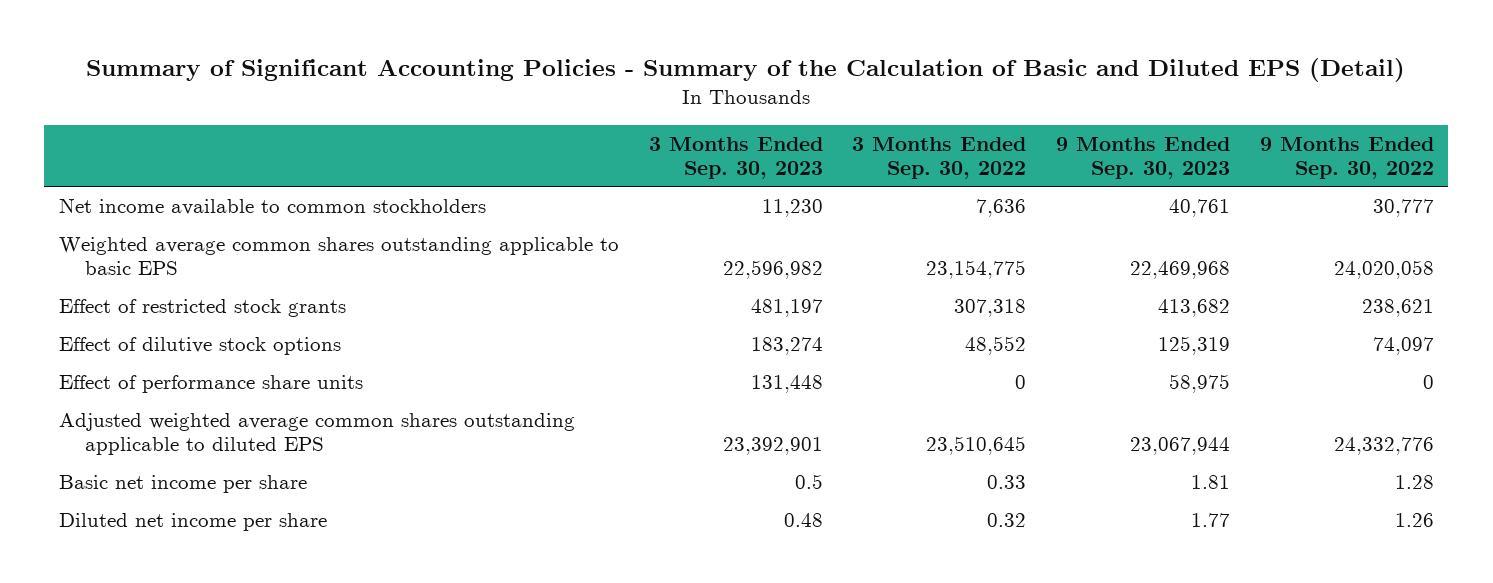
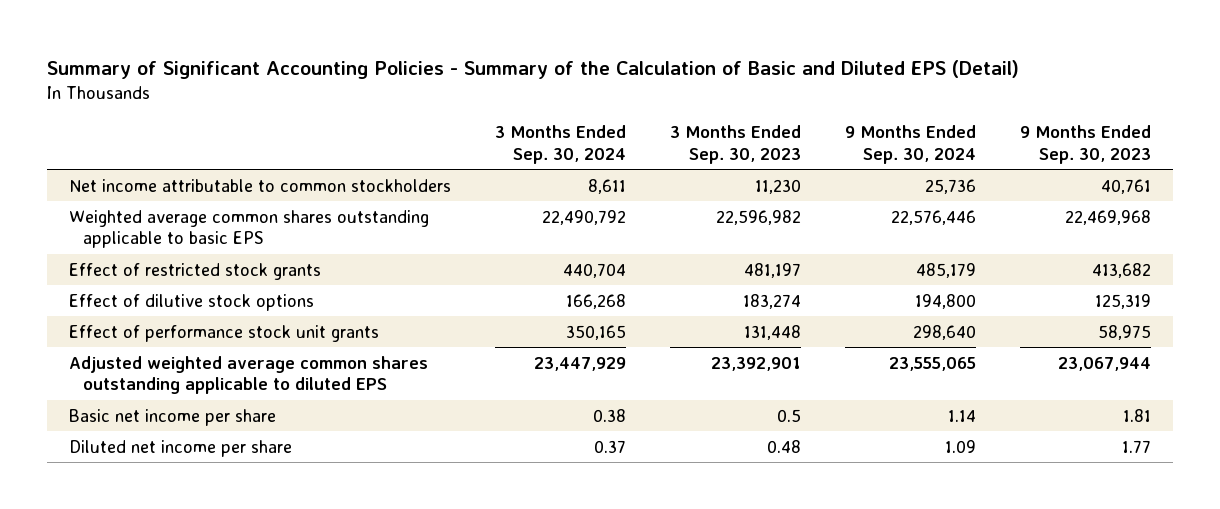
[852,136,1027,179] 3 Months Ended Sep. 30, 2022 -> none
[1259,136,1434,179] 9 Months Ended Sep. 30, 2022 -> none
none -> [495,125,627,164] 3 Months Ended Sep. 30, 2024
none -> [845,125,977,164] 9 Months Ended Sep. 30, 2024
[59,198,487,216] Net income available to common stockholders -> [69,178,452,192] Net income attributable to common stockholders
[59,375,364,394] Effect of performance share units -> [69,324,380,342] Effect of performance stock unit grants

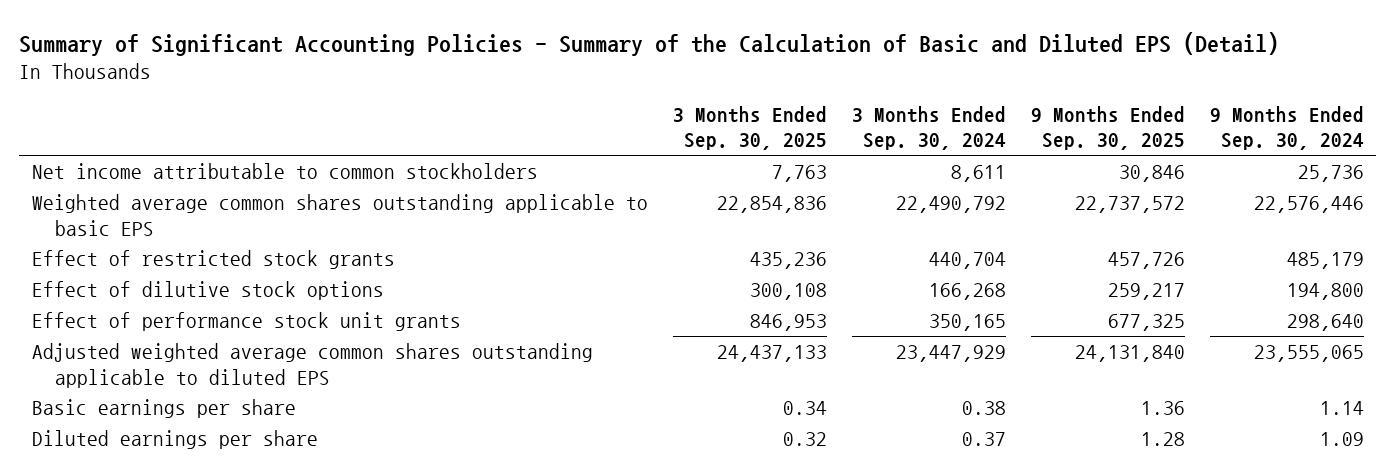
[670,125,802,164] 3 Months Ended Sep. 30, 2023 -> none
[1020,125,1152,164] 9 Months Ended Sep. 30, 2023 -> none
none -> [672,105,827,151] 3 Months Ended Sep. 30, 2025
none -> [1030,105,1185,151] 9 Months Ended Sep. 30, 2025
[69,408,277,426] Basic net income per share -> [31,398,296,418] Basic earnings per share
[69,439,293,457] Diluted net income per share -> [31,429,318,449] Diluted earnings per share

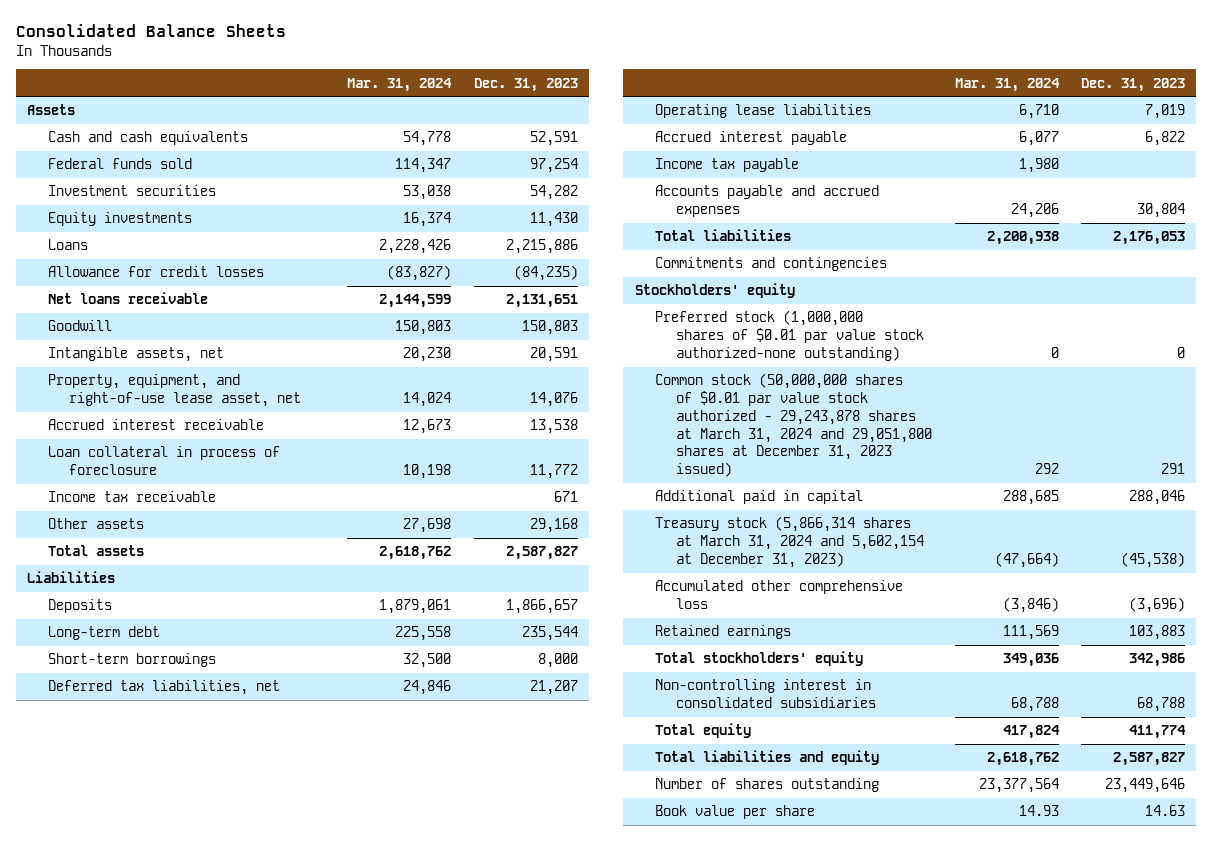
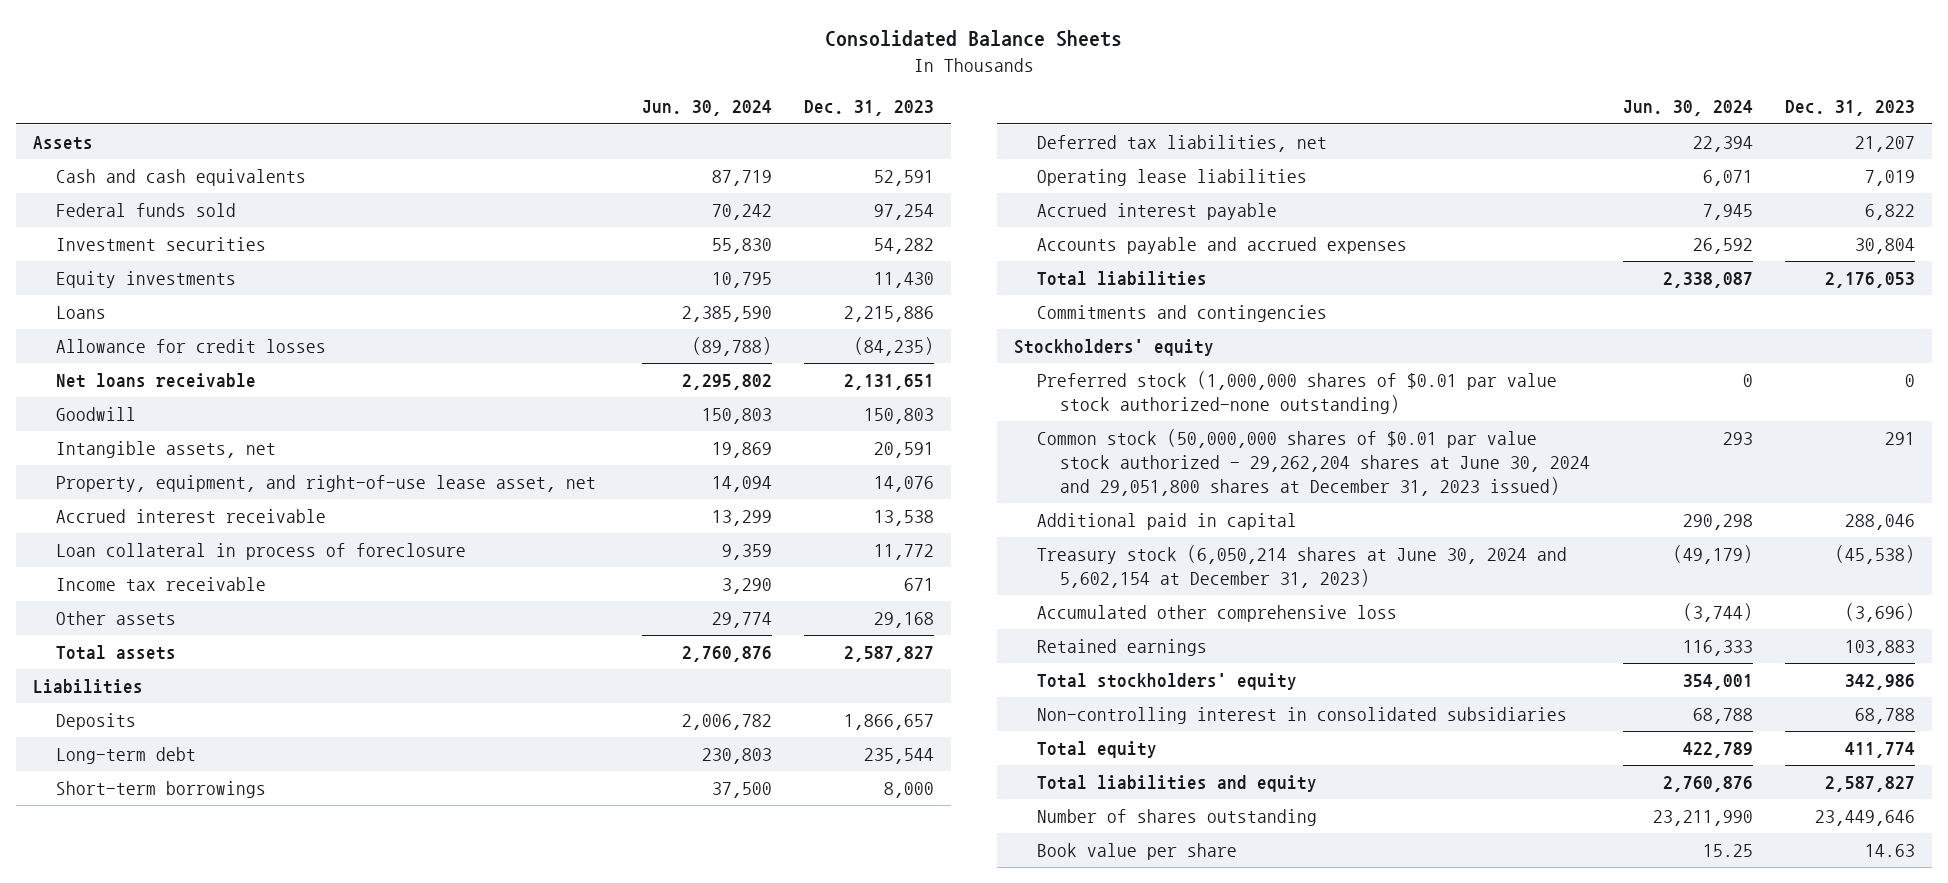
[347,77,453,92] Mar. 31, 2024 -> none
none -> [641,100,772,117] Jun. 30, 2024
[655,158,800,173] Income tax payable -> none
[655,373,932,478] Common stock (50,000,000 shares of $0.01 par value stock authorized - 29,243,878 shares at March 31, 2024 and 29,051,800 shares at December 31, 2023 issued) -> [1036,429,1590,496] Common stock (50,000,000 shares of $0.01 par value stock authorized - 29,262,204 shares at June 30, 2024 and 29,051,800 shares at December 31, 2023 issued)
[655,516,924,568] Treasury stock (5,866,314 shares at March 31, 2024 and 5,602,154 at December 31, 2023) -> [1036,545,1567,588] Treasury stock (6,050,214 shares at June 30, 2024 and 5,602,154 at December 31, 2023)

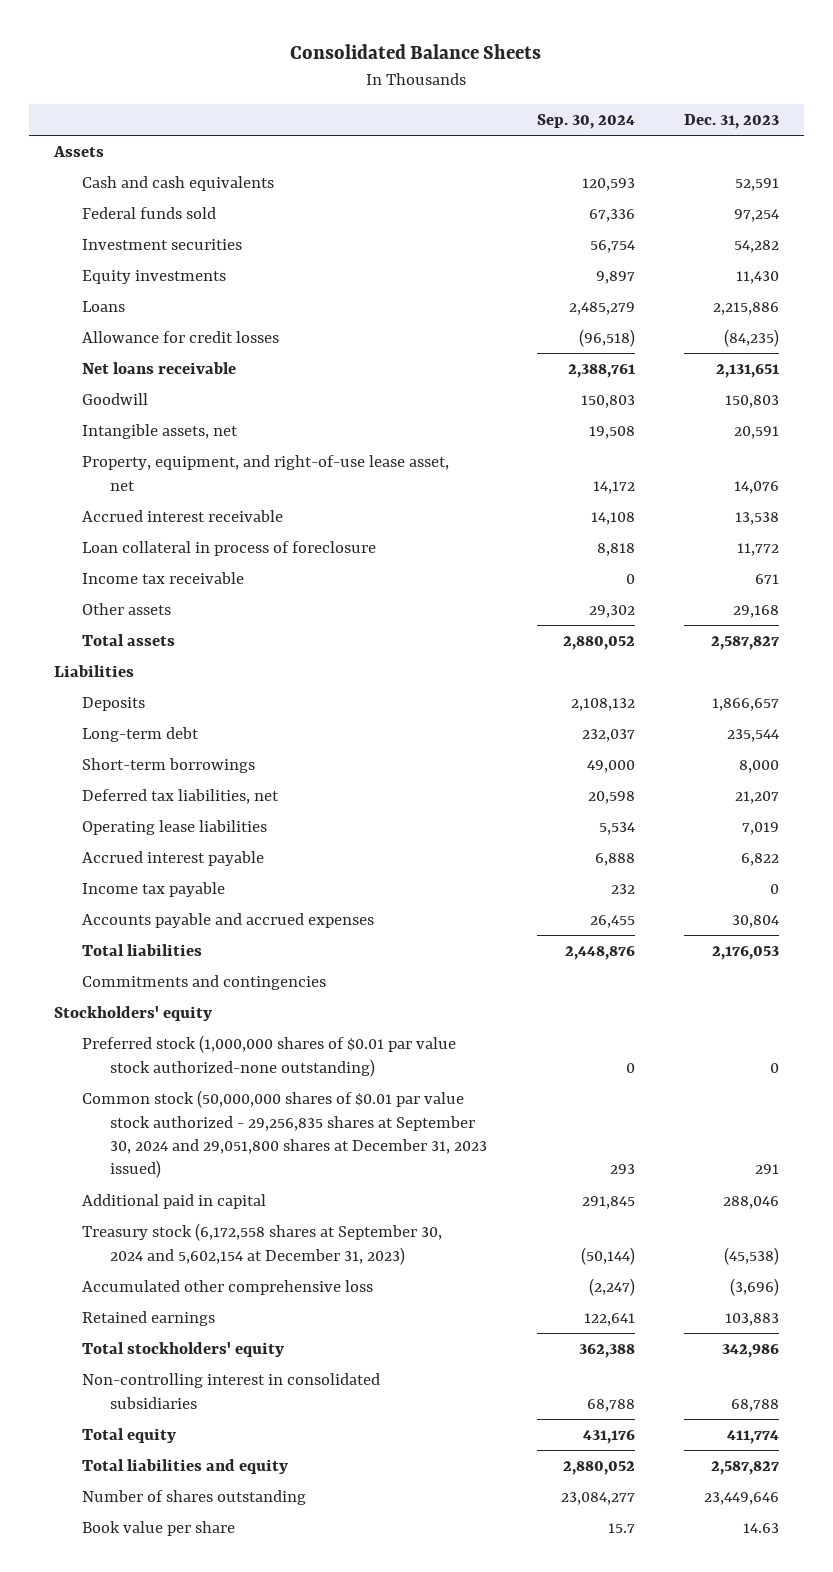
[641,100,772,117] Jun. 30, 2024 -> none
none -> [536,114,635,130] Sep. 30, 2024
none -> [82,882,226,898] Income tax payable
[1036,429,1590,496] Common stock (50,000,000 shares of $0.01 par value stock authorized - 29,262,204 shares at June 30, 2024 and 29,051,800 shares at December 31, 2023 issued) -> [82,1090,488,1179] Common stock (50,000,000 shares of $0.01 par value stock authorized - 29,256,835 shares at September 30, 2024 and 29,051,800 shares at December 31, 2023 issued)
[1036,545,1567,588] Treasury stock (6,050,214 shares at June 30, 2024 and 5,602,154 at December 31, 2023) -> [82,1223,443,1265] Treasury stock (6,172,558 shares at September 30, 2024 and 5,602,154 at December 31, 2023)

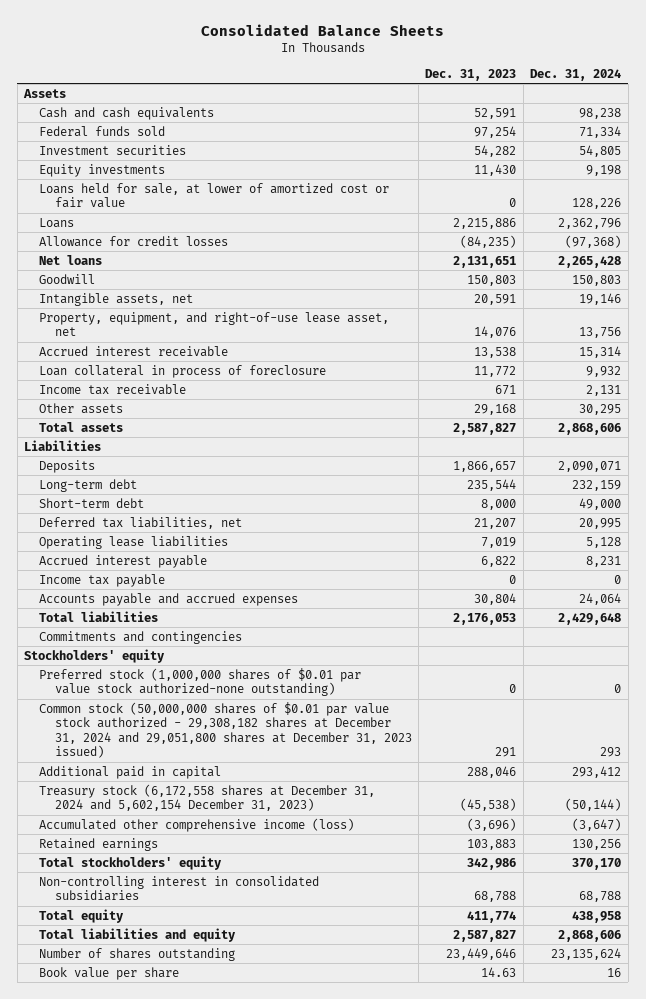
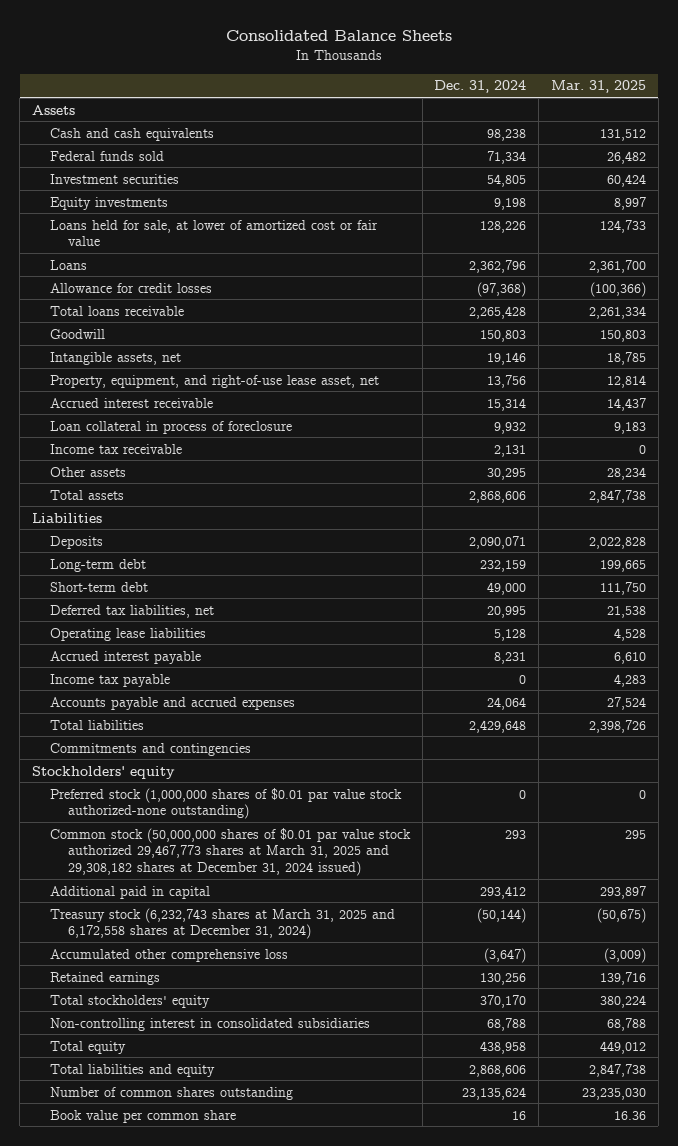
[425,68,517,81] Dec. 31, 2023 -> none
none -> [550,80,646,94] Mar. 31, 2025
[39,254,103,265] Net loans -> [50,305,185,316] Total loans receivable
[39,701,412,759] Common stock (50,000,000 shares of $0.01 par value stock authorized - 29,308,182 shares at December 31, 2024 and 29,051,800 shares at December 31, 2023 issued) -> [50,827,412,876] Common stock (50,000,000 shares of $0.01 par value stock authorized 29,467,773 shares at March 31, 2025 and 29,308,182 shares at December 31, 2024 issued)
[39,783,376,812] Treasury stock (6,172,558 shares at December 31, 2024 and 5,602,154 December 31, 2023) -> [50,907,396,940] Treasury stock (6,232,743 shares at March 31, 2025 and 6,172,558 shares at December 31, 2024)
[39,817,355,832] Accumulated other comprehensive income (loss) -> [50,948,289,962] Accumulated other comprehensive loss
[39,947,236,961] Number of shares outstanding -> [50,1086,294,1100] Number of common shares outstanding
[39,966,180,980] Book value per share -> [50,1109,237,1123] Book value per common share

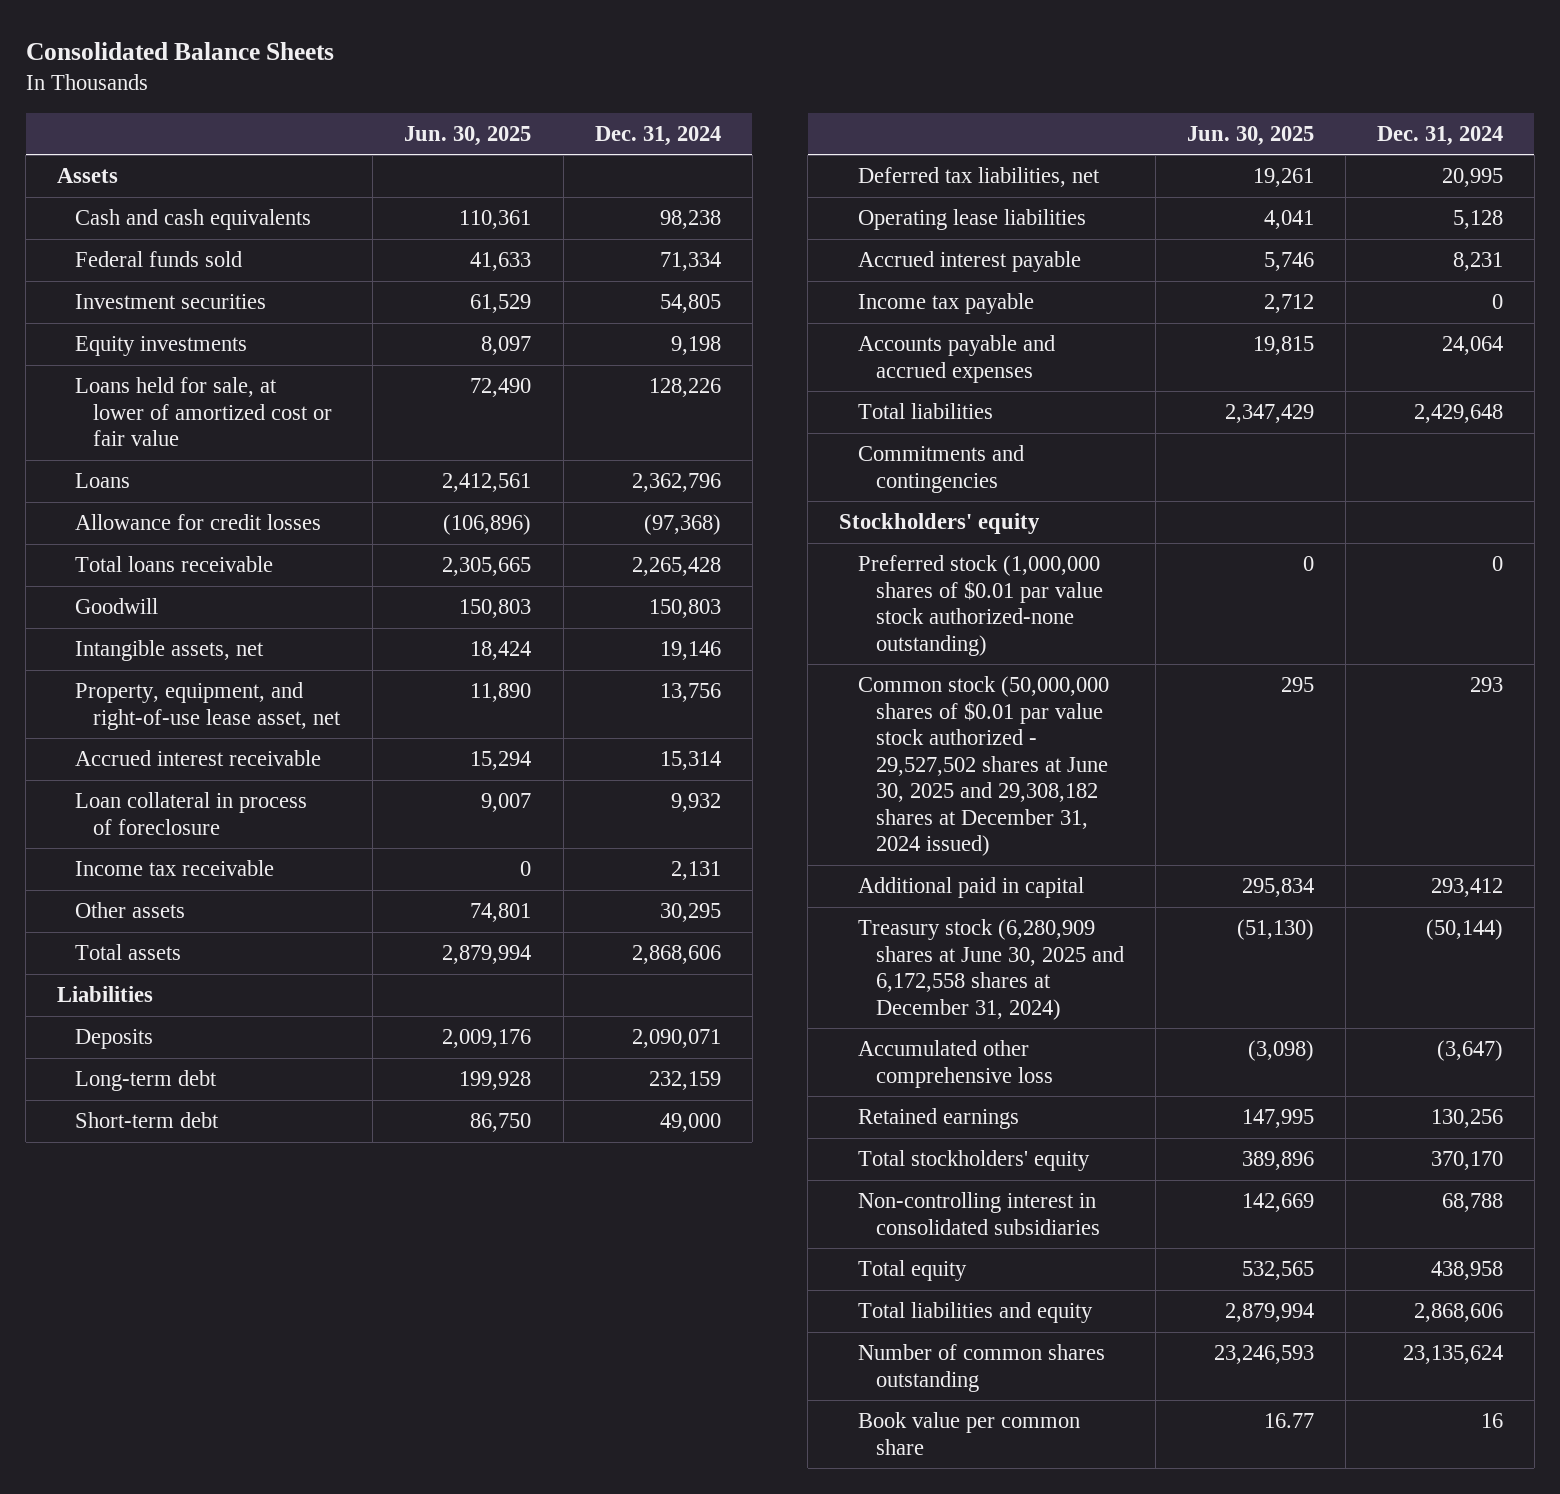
[550,80,646,94] Mar. 31, 2025 -> none
none -> [404,125,532,146] Jun. 30, 2025
[50,827,412,876] Common stock (50,000,000 shares of $0.01 par value stock authorized 29,467,773 shares at March 31, 2025 and 29,308,182 shares at December 31, 2024 issued) -> [857,676,1109,857] Common stock (50,000,000 shares of $0.01 par value stock authorized - 29,527,502 shares at June 30, 2025 and 29,308,182 shares at December 31, 2024 issued)
[50,907,396,940] Treasury stock (6,232,743 shares at March 31, 2025 and 6,172,558 shares at December 31, 2024) -> [857,919,1124,1020] Treasury stock (6,280,909 shares at June 30, 2025 and 6,172,558 shares at December 31, 2024)

